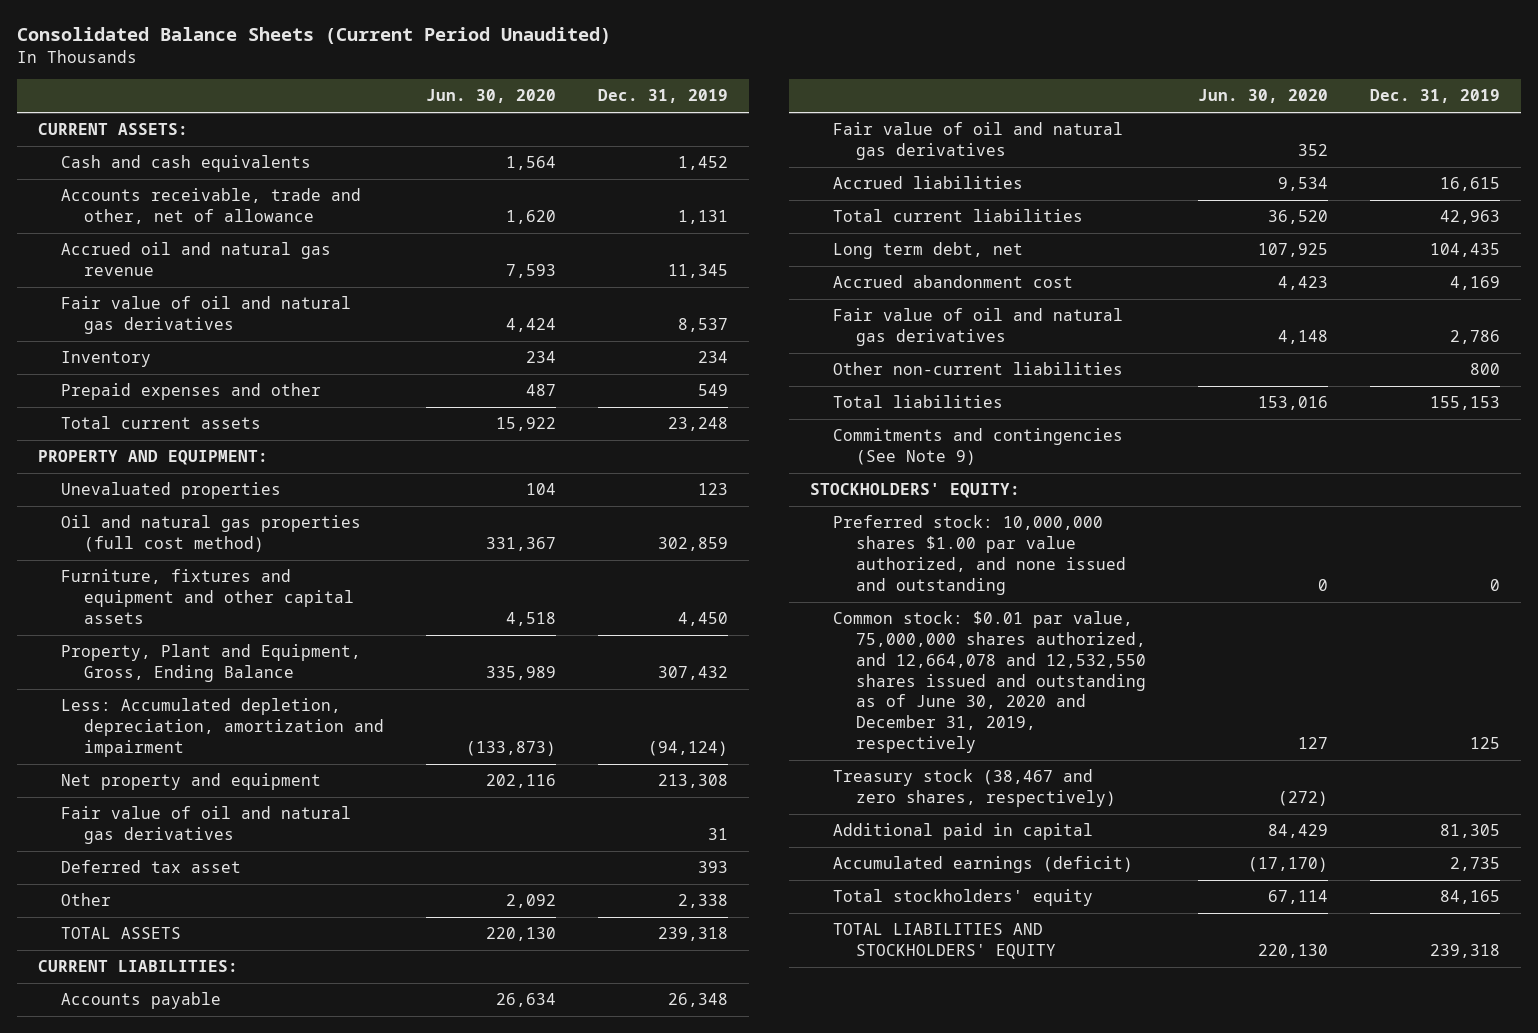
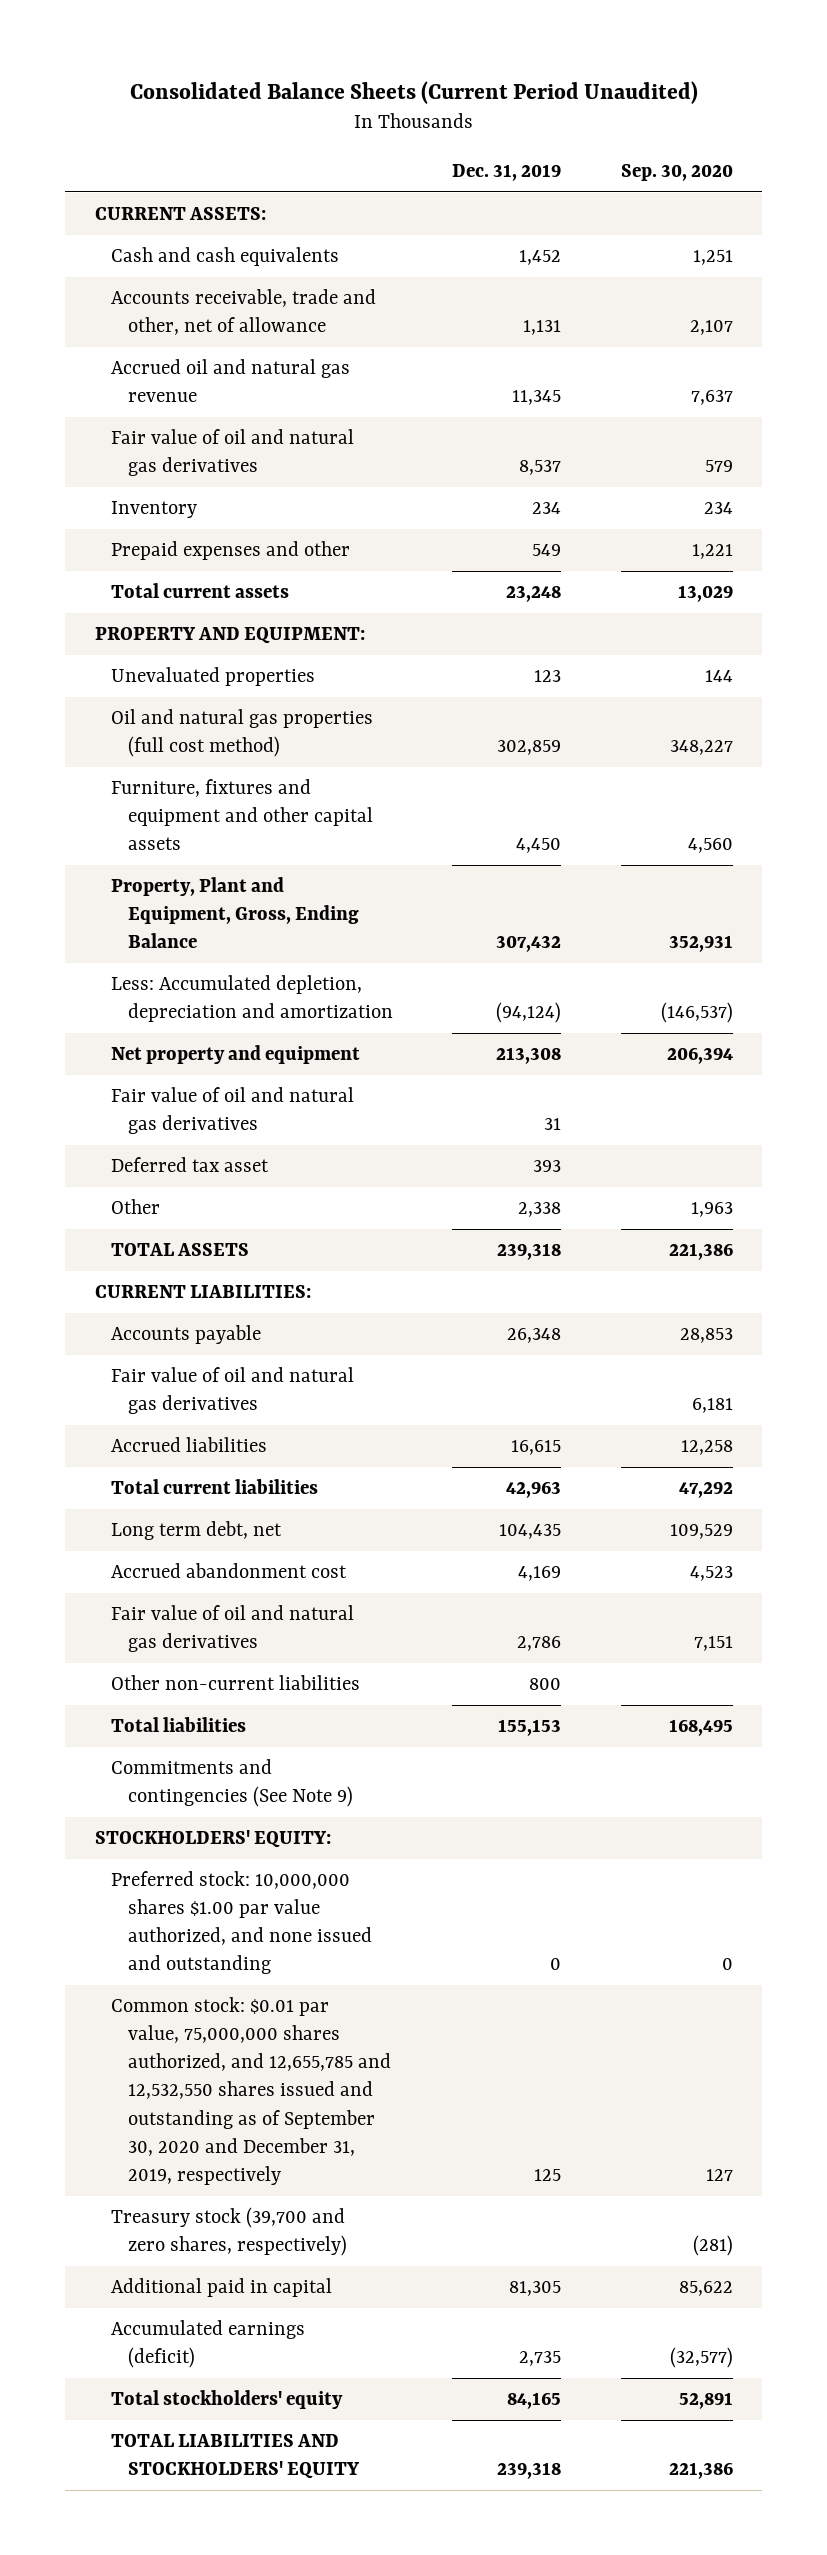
[425,89,556,104] Jun. 30, 2020 -> none
none -> [620,164,733,182] Sep. 30, 2020
[60,698,384,757] Less: Accumulated depletion, depreciation, amortization and impairment -> [111,975,394,1023] Less: Accumulated depletion, depreciation and amortization
[833,611,1146,753] Common stock: $0.01 par value, 75,000,000 shares authorized, and 12,664,078 and 12,532,550 shares issued and outstanding as of June 30, 2020 and December 31, 2019, respectively -> [111,1997,392,2185] Common stock: $0.01 par value, 75,000,000 shares authorized, and 12,655,785 and 12,532,550 shares issued and outstanding as of September 30, 2020 and December 31, 2019, respectively
[833,769,1116,808] Treasury stock (38,467 and zero shares, respectively) -> [111,2207,348,2257] Treasury stock (39,700 and zero shares, respectively)

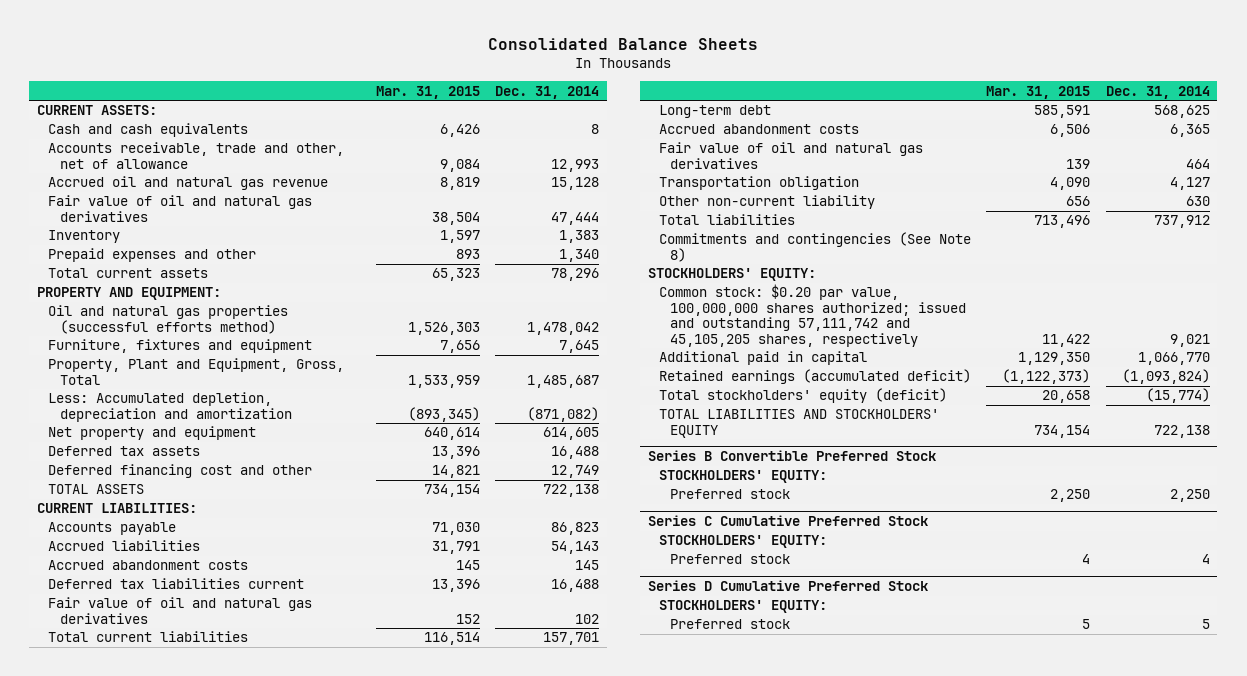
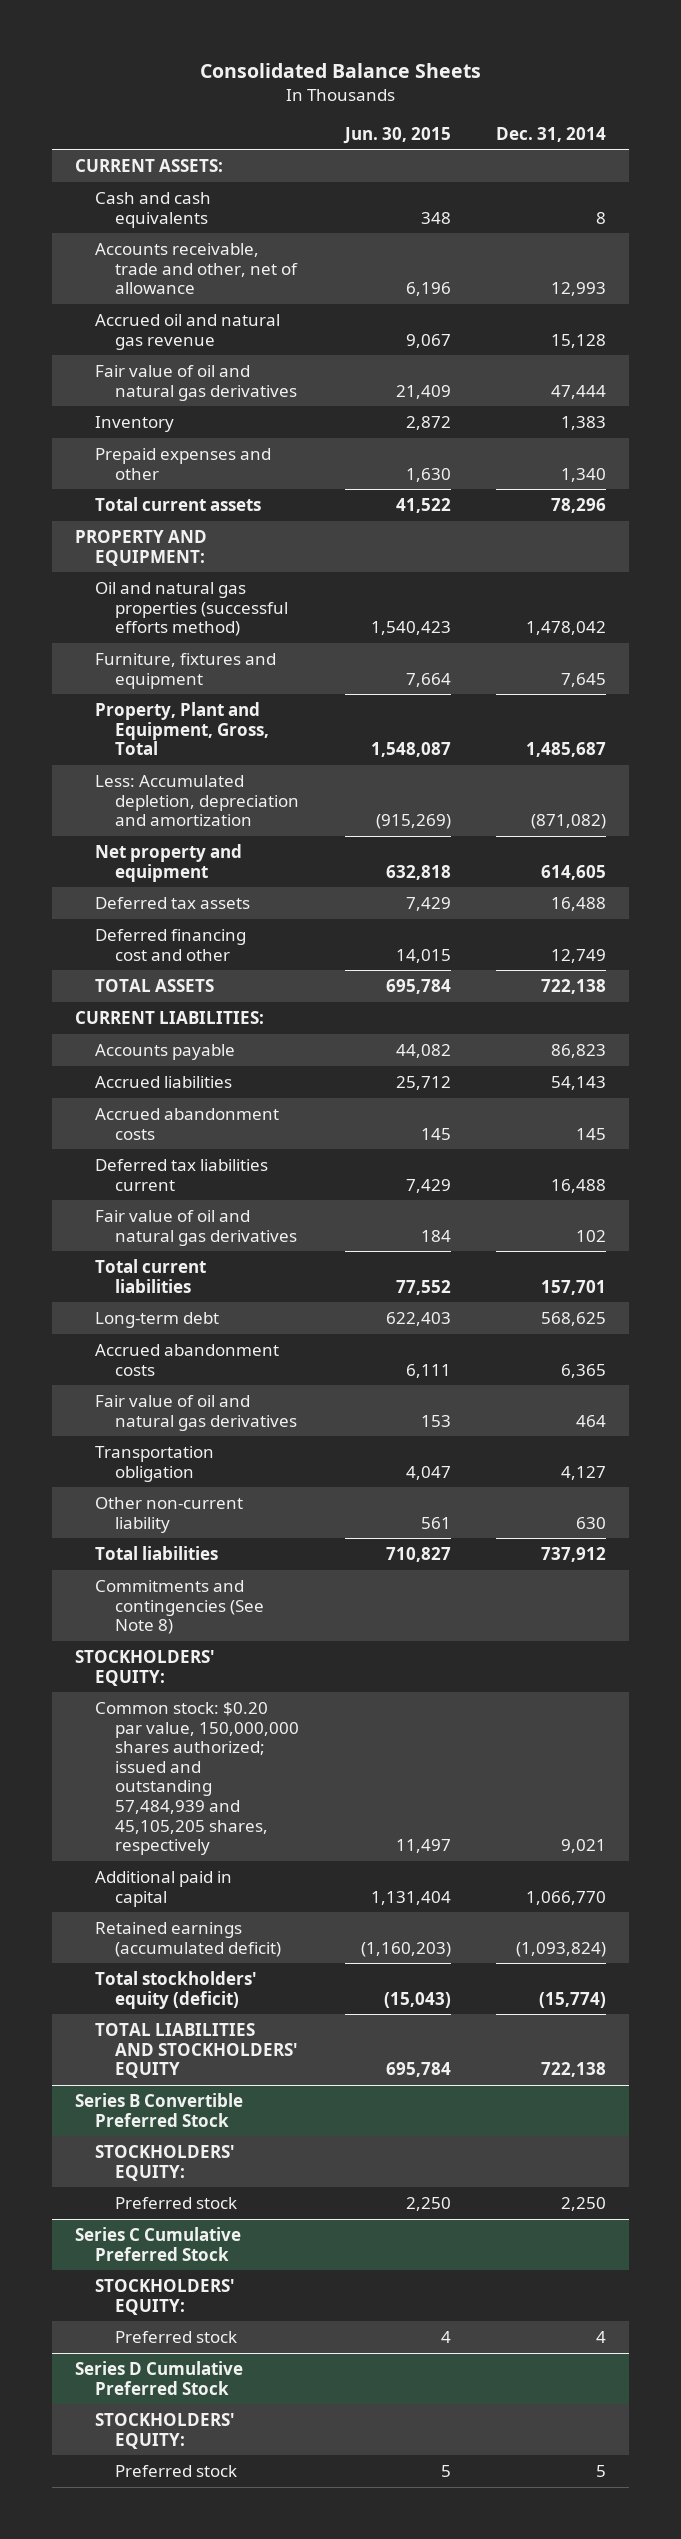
[375,85,480,99] Mar. 31, 2015 -> none
none -> [342,126,451,144] Jun. 30, 2015
[658,284,967,347] Common stock: $0.20 par value, 100,000,000 shares authorized; issued and outstanding 57,111,742 and 45,105,205 shares, respectively -> [94,1701,299,1856] Common stock: $0.20 par value, 150,000,000 shares authorized; issued and outstanding 57,484,939 and 45,105,205 shares, respectively

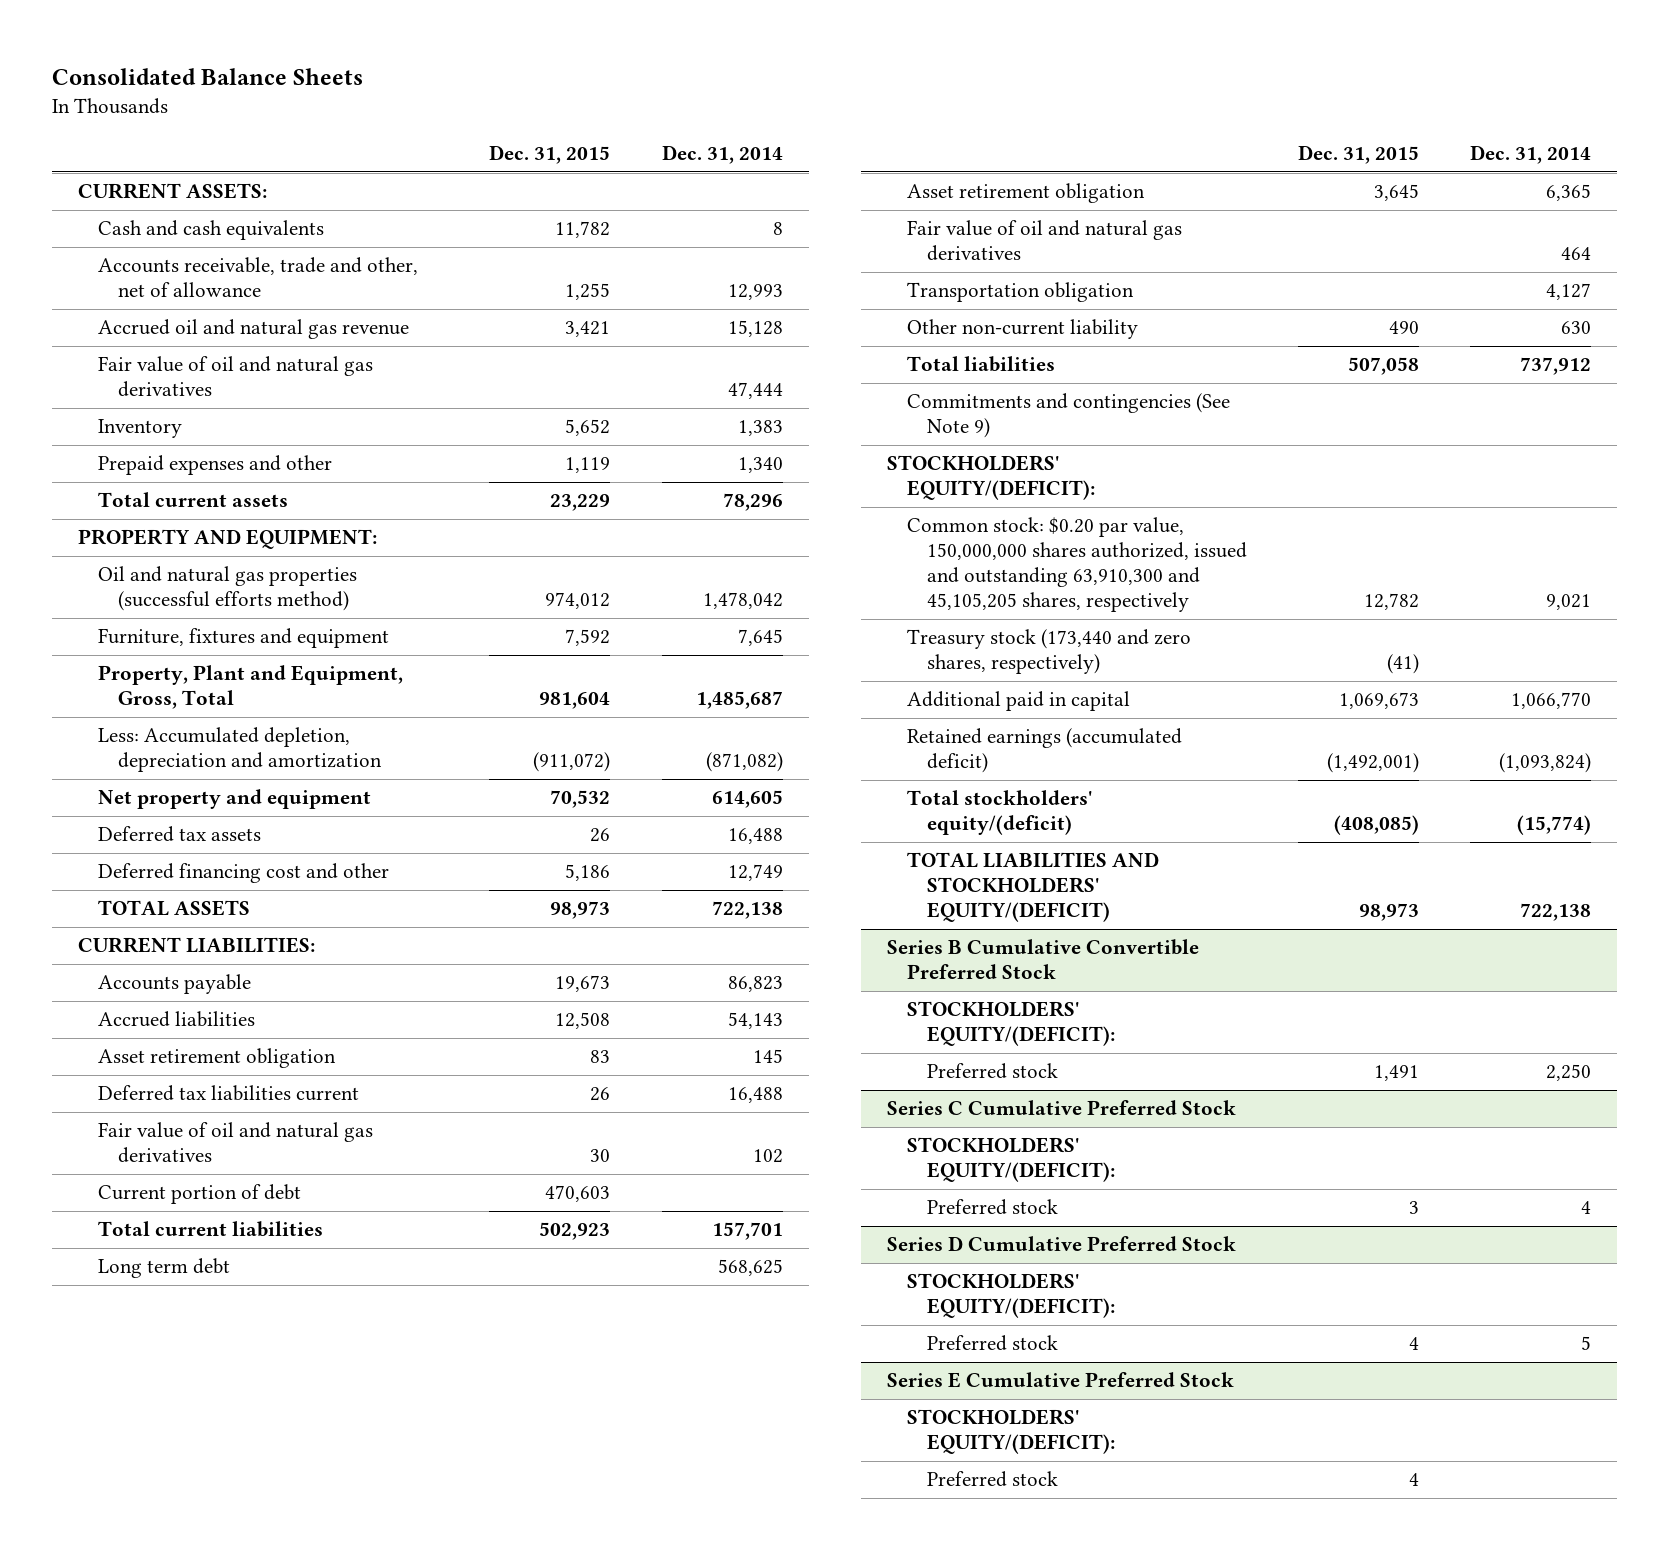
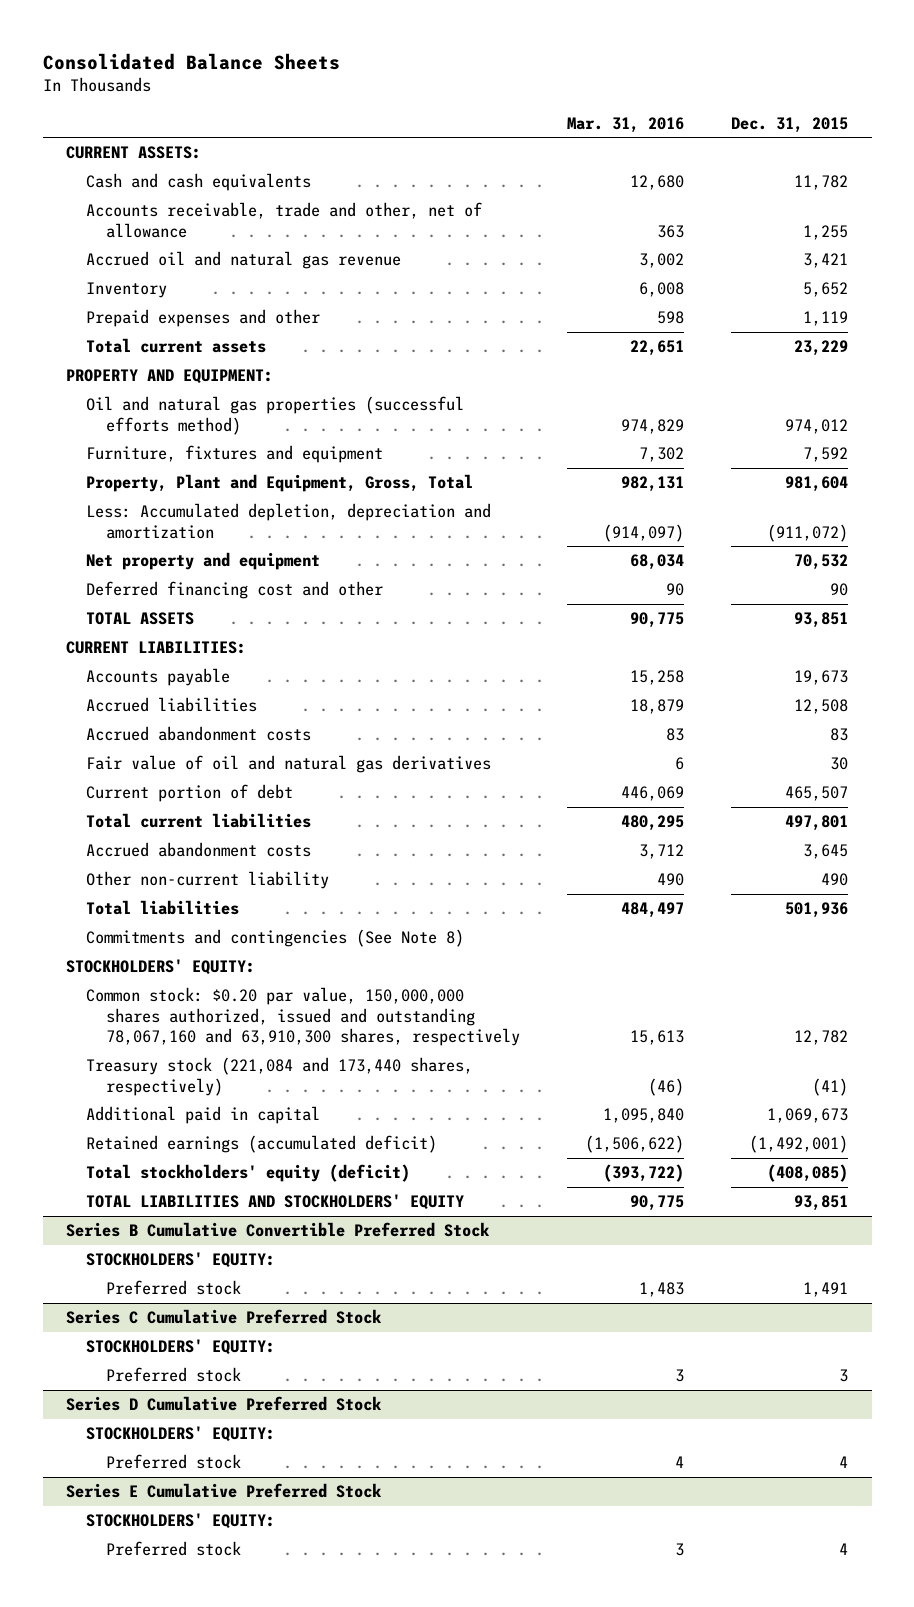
[661,144,783,164] Dec. 31, 2014 -> none
none -> [567,116,685,133] Mar. 31, 2016
[98,356,374,398] Fair value of oil and natural gas derivatives -> none
[98,826,262,843] Deferred tax assets -> none
[565,864,611,882] 5,186 -> [830,583,849,597] 90
[550,901,611,920] 98,973 -> [794,612,849,629] 93,851
[98,1085,360,1102] Deferred tax liabilities current -> none
[98,1048,337,1069] Asset retirement obligation -> [86,726,312,742] Accrued abandonment costs
[98,1258,231,1279] Long term debt -> none
[906,220,1182,262] Fair value of oil and natural gas derivatives -> none
[906,282,1134,303] Transportation obligation -> none
[545,1185,611,1203] 470,603 -> [785,786,849,802] 465,507
[539,1222,611,1241] 502,923 -> [785,815,849,832] 497,801
[906,183,1145,204] Asset retirement obligation -> [86,842,312,858] Accrued abandonment costs
[1348,357,1420,376] 507,058 -> [785,902,849,919] 501,936
[906,393,1230,439] Commitments and contingencies (See Note 9) -> [86,929,465,948] Commitments and contingencies (See Note 8)
[886,455,1095,501] STOCKHOLDERS' EQUITY/(DEFICIT): -> [66,959,256,976] STOCKHOLDERS' EQUITY:
[906,517,1247,613] Common stock: $0.20 par value, 150,000,000 shares authorized, issued and outstanding 63,910,300 and 45,105,205 shares, respectively -> [86,987,521,1046] Common stock: $0.20 par value, 150,000,000 shares authorized, issued and outstanding 78,067,160 and 63,910,300 shares, respectively
[906,629,1191,675] Treasury stock (173,440 and zero shares, respectively) -> [86,1057,474,1096] Treasury stock (221,084 and 173,440 shares, respectively)
[906,790,1093,836] Total stockholders' equity/(deficit) -> [86,1164,411,1183] Total stockholders' equity (deficit)
[906,852,1159,923] TOTAL LIABILITIES AND STOCKHOLDERS' EQUITY/(DEFICIT) -> [86,1194,465,1211] TOTAL LIABILITIES AND STOCKHOLDERS' EQUITY
[1359,903,1420,922] 98,973 -> [794,1195,849,1212] 93,851
[906,1001,1115,1047] STOCKHOLDERS' EQUITY/(DEFICIT): -> [86,1252,276,1269] STOCKHOLDERS' EQUITY:
[906,1137,1115,1183] STOCKHOLDERS' EQUITY/(DEFICIT): -> [86,1339,276,1356] STOCKHOLDERS' EQUITY:
[906,1273,1115,1319] STOCKHOLDERS' EQUITY/(DEFICIT): -> [86,1426,276,1443] STOCKHOLDERS' EQUITY:
[906,1409,1115,1455] STOCKHOLDERS' EQUITY/(DEFICIT): -> [86,1513,276,1530] STOCKHOLDERS' EQUITY:

